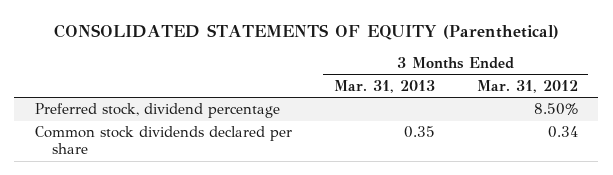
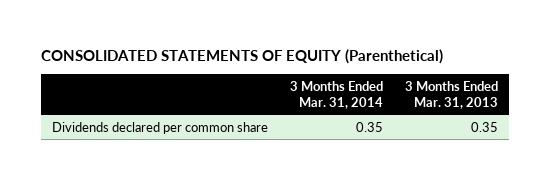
[476,79,578,93] Mar. 31, 2012 -> none
none -> [290,80,384,109] 3 Months Ended Mar. 31, 2014
[35,103,281,119] Preferred stock, dividend percentage -> none
[35,126,293,155] Common stock dividends declared per share -> [52,121,269,134] Dividends declared per common share

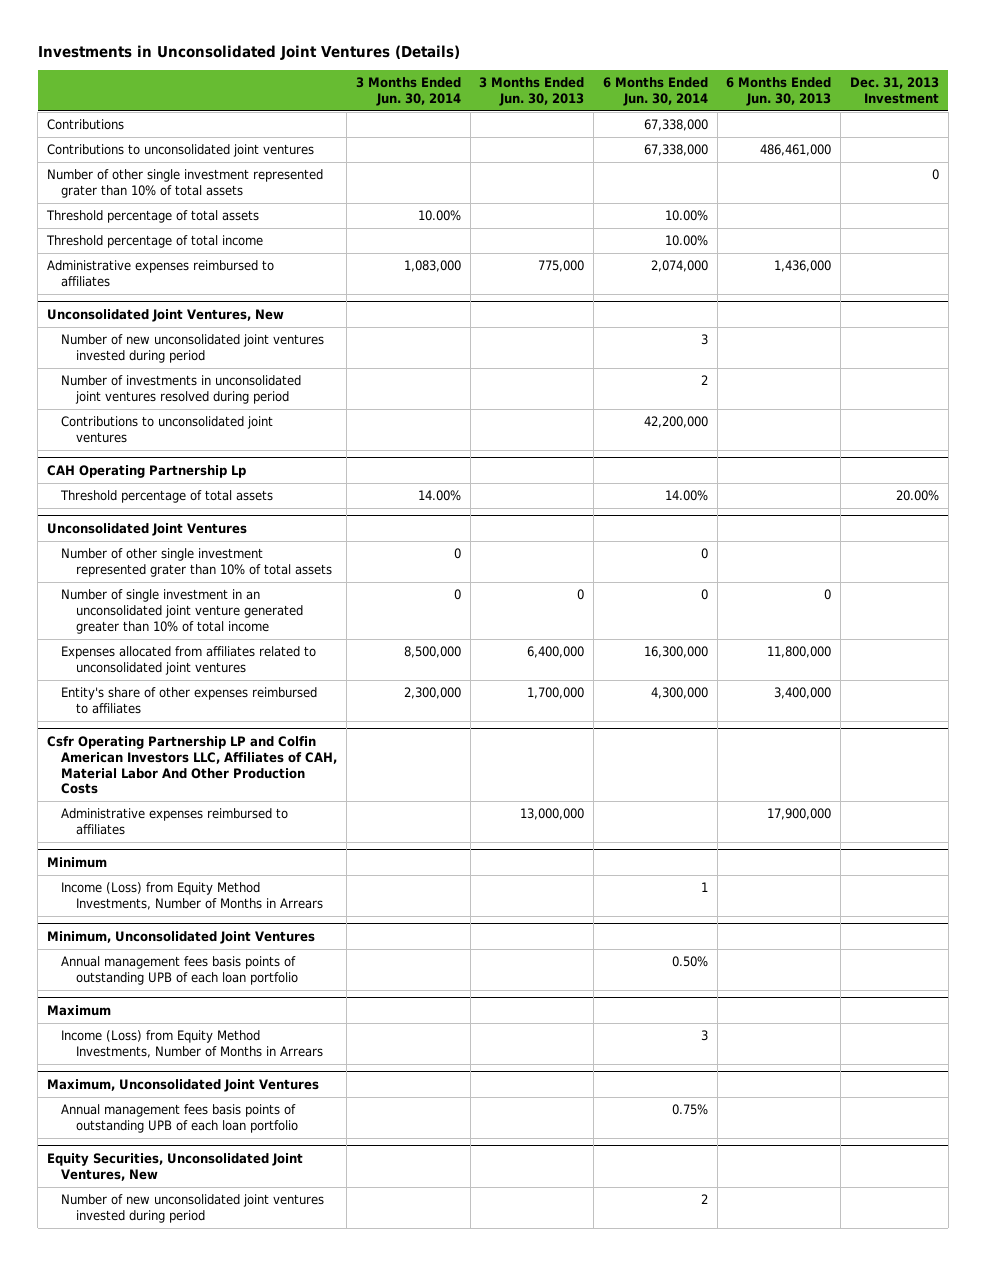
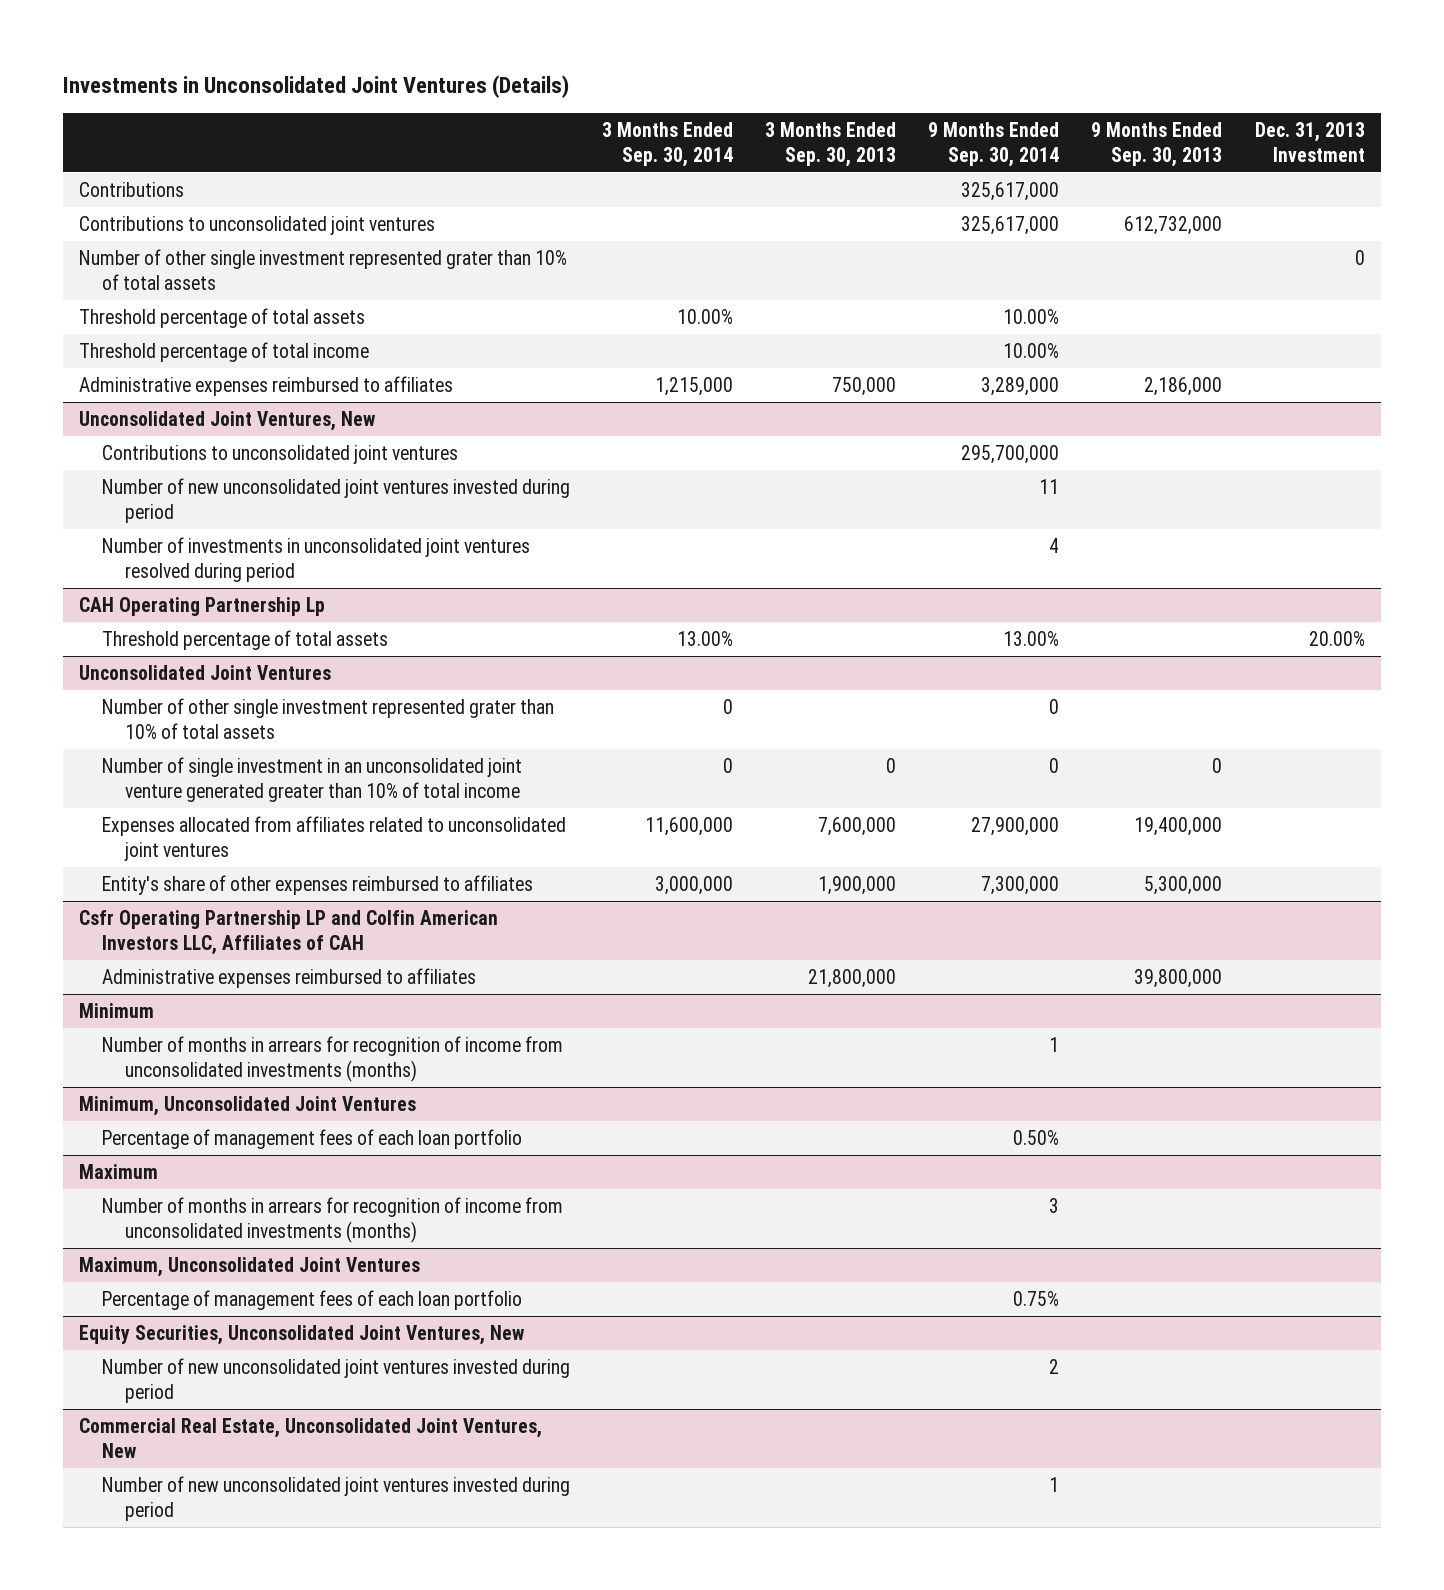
[355,77,461,106] 3 Months Ended Jun. 30, 2014 -> none
[479,77,585,106] 3 Months Ended Jun. 30, 2013 -> none
[602,77,708,106] 6 Months Ended Jun. 30, 2014 -> none
[726,77,832,106] 6 Months Ended Jun. 30, 2013 -> none
none -> [602,121,734,167] 3 Months Ended Sep. 30, 2014
none -> [765,121,897,167] 3 Months Ended Sep. 30, 2013
none -> [928,121,1060,167] 9 Months Ended Sep. 30, 2014
none -> [1091,121,1223,167] 9 Months Ended Sep. 30, 2013
[61,416,274,443] Contributions to unconsolidated joint ventures -> [101,444,458,464] Contributions to unconsolidated joint ventures
[46,736,338,795] Csfr Operating Partnership LP and Colfin American Investors LLC, Affiliates of CAH, Material Labor And Other Production Costs -> [79,909,499,955] Csfr Operating Partnership LP and Colfin American Investors LLC, Affiliates of CAH
[61,882,323,910] Income (Loss) from Equity Method Investments, Number of Months in Arrears -> [101,1035,563,1082] Number of months in arrears for recognition of income from unconsolidated investments (months)
[61,956,298,985] Annual management fees basis points of outstanding UPB of each loan portfolio -> [101,1128,522,1149] Percentage of management fees of each loan portfolio
[61,1030,323,1058] Income (Loss) from Equity Method Investments, Number of Months in Arrears -> [101,1196,563,1243] Number of months in arrears for recognition of income from unconsolidated investments (months)
[61,1104,298,1133] Annual management fees basis points of outstanding UPB of each loan portfolio -> [101,1289,522,1310] Percentage of management fees of each loan portfolio
none -> [79,1417,543,1458] Commercial Real Estate, Unconsolidated Joint Ventures, New
none -> [101,1475,570,1521] Number of new unconsolidated joint ventures invested during period

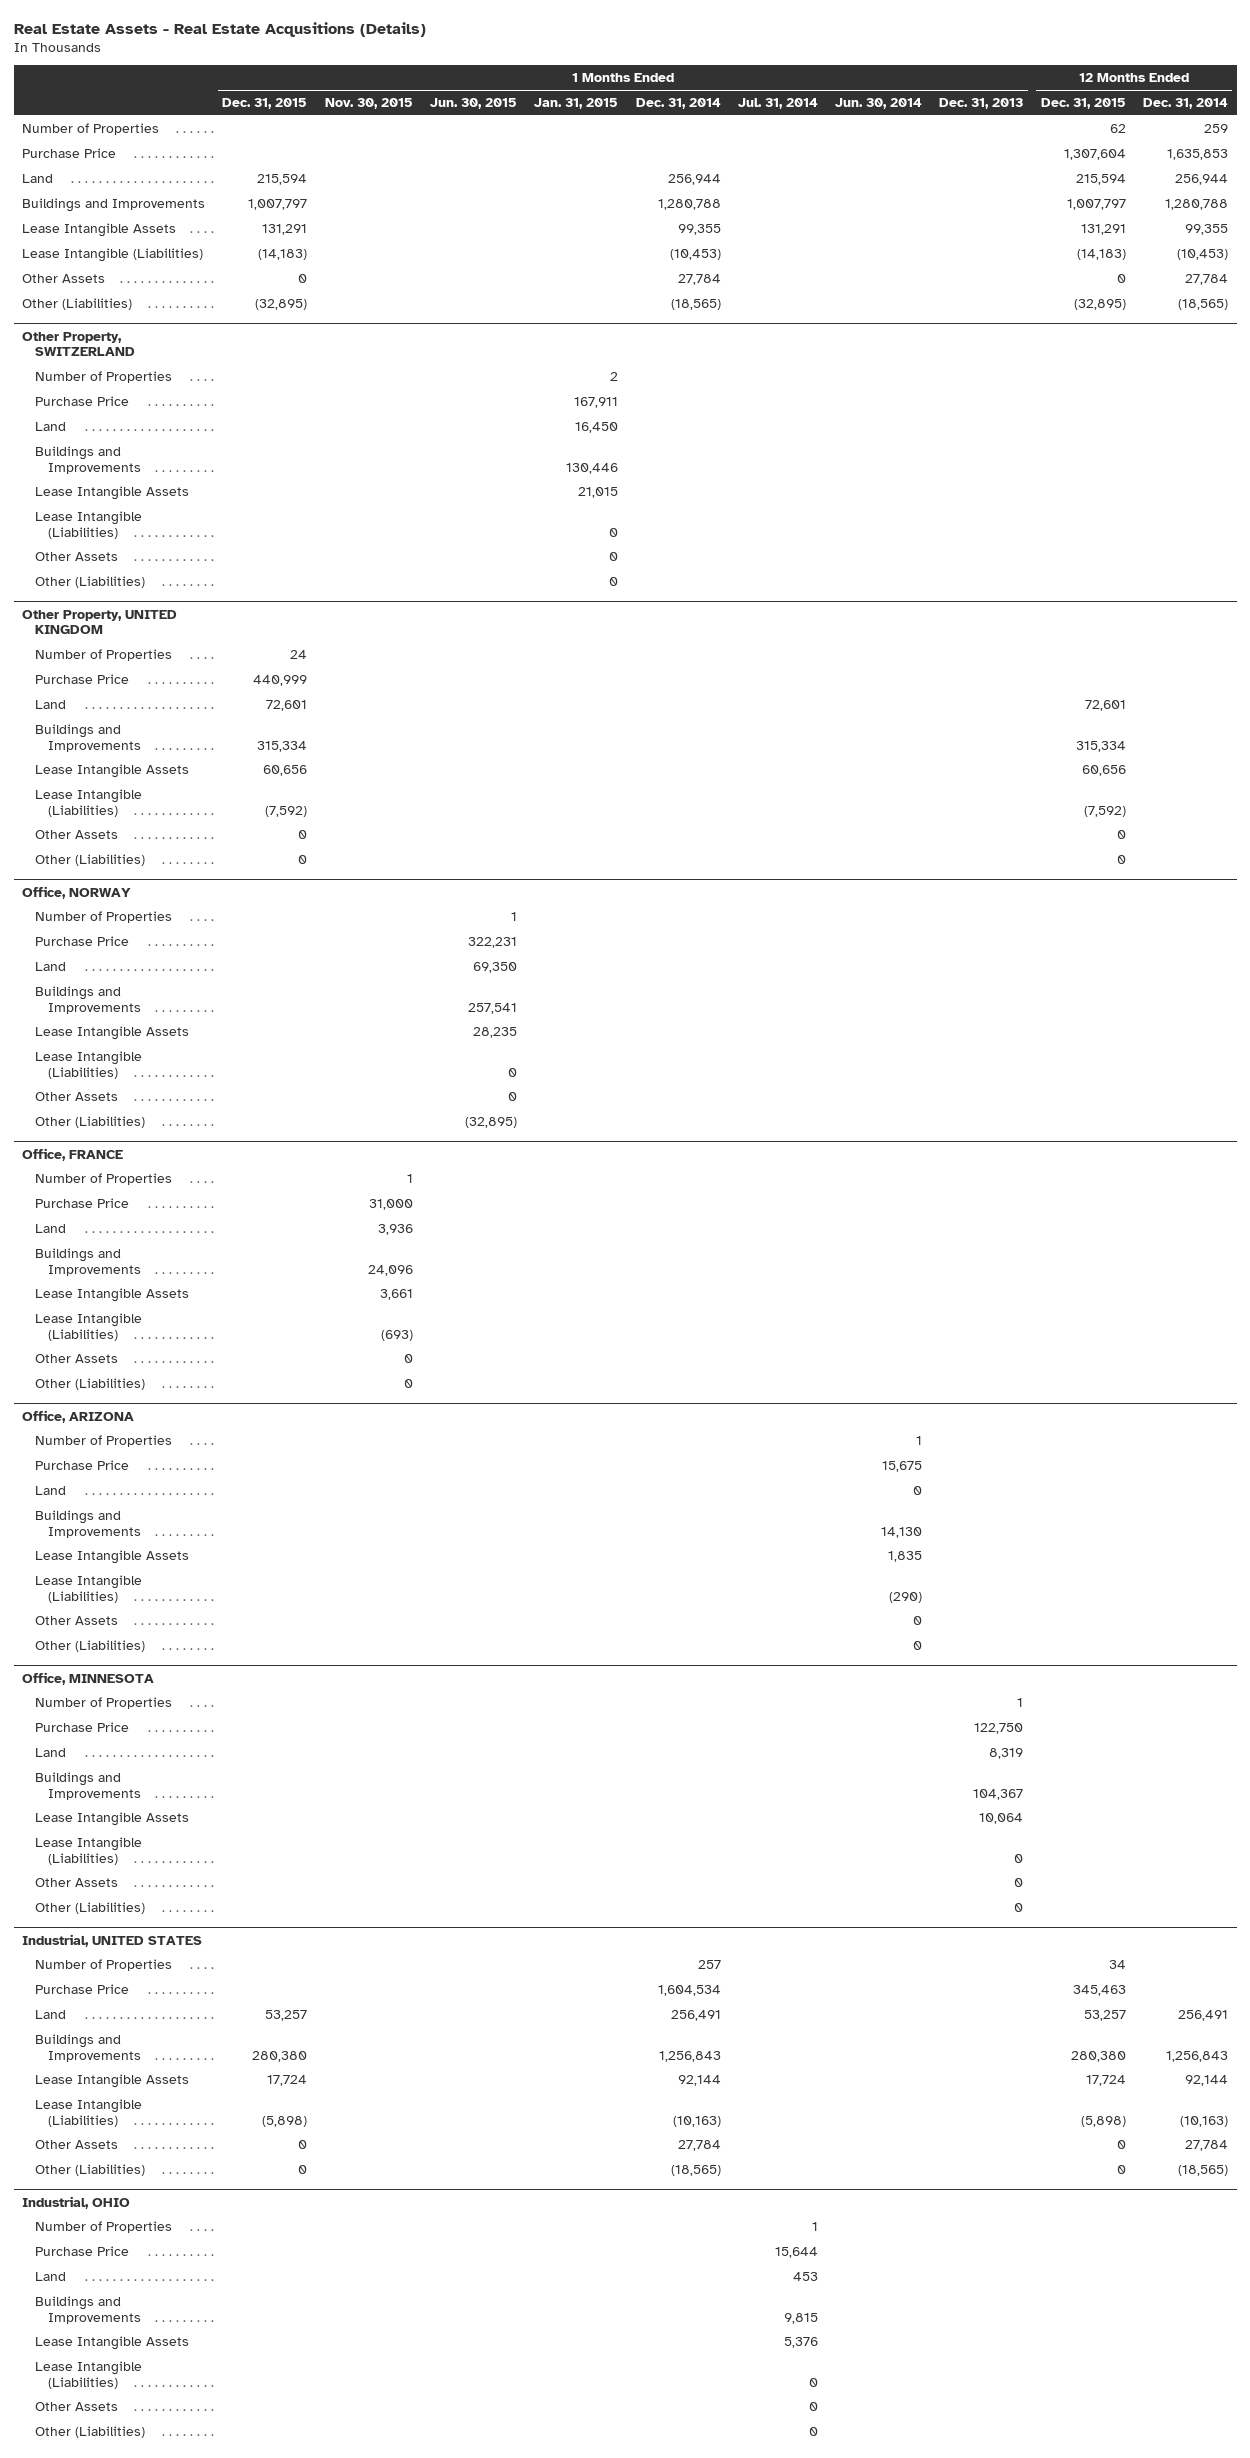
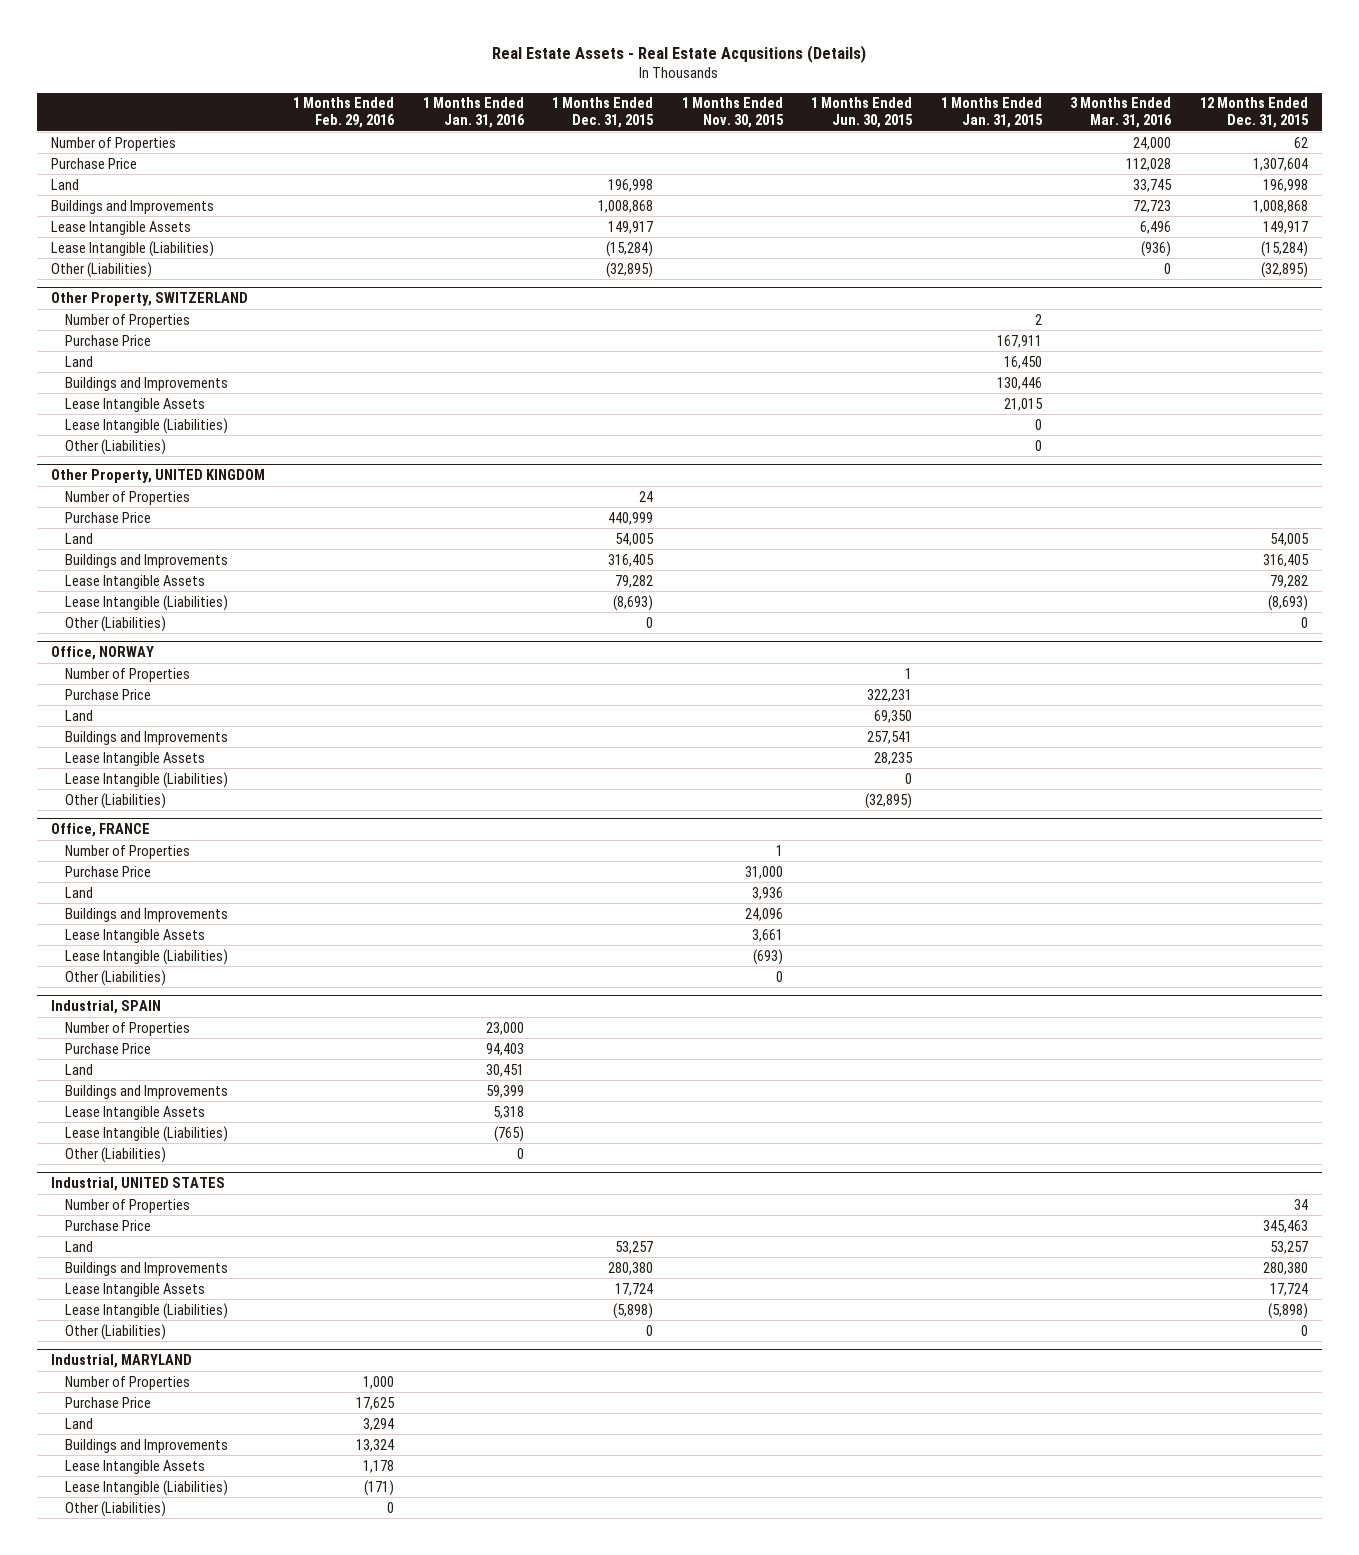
[635,97,721,109] Dec. 31, 2014 -> none
[737,97,818,109] Jul. 31, 2014 -> none
[835,97,923,109] Jun. 30, 2014 -> none
[939,97,1024,109] Dec. 31, 2013 -> none
[1142,97,1228,109] Dec. 31, 2014 -> none
none -> [293,97,396,129] 1 Months Ended Feb. 29, 2016
none -> [422,97,525,129] 1 Months Ended Jan. 31, 2016
none -> [1070,97,1173,129] 3 Months Ended Mar. 31, 2016
[22,273,106,283] Other Assets -> none
[257,173,308,185] 215,594 -> [608,178,654,192] 196,998
[1075,173,1126,185] 215,594 -> [1262,178,1308,192] 196,998
[248,198,308,210] 1,007,797 -> [598,199,654,213] 1,008,868
[1066,198,1126,210] 1,007,797 -> [1252,199,1308,213] 1,008,868
[262,223,308,235] 131,291 -> [608,220,654,234] 149,917
[1080,223,1126,235] 131,291 -> [1262,220,1308,234] 149,917
[258,248,308,260] (14,183) -> [606,240,654,257] (15,284)
[1076,248,1126,260] (14,183) -> [1260,240,1308,257] (15,284)
[34,551,118,561] Other Assets -> none
[34,829,118,839] Other Assets -> none
[266,699,308,711] 72,601 -> [615,532,655,546] 54,005
[1084,699,1126,711] 72,601 -> [1269,532,1309,546] 54,005
[257,740,308,752] 315,334 -> [608,553,655,567] 316,405
[1075,740,1126,752] 315,334 -> [1262,553,1309,567] 316,405
[263,764,308,776] 60,656 -> [615,574,654,588] 79,282
[1081,764,1126,776] 60,656 -> [1269,574,1308,588] 79,282
[265,805,308,817] (7,592) -> [613,594,654,611] (8,693)
[1083,805,1126,817] (7,592) -> [1267,594,1308,611] (8,693)
[34,1091,118,1101] Other Assets -> none
[34,1353,118,1363] Other Assets -> none
[22,1409,135,1423] Office, ARIZONA -> none
[34,1434,172,1447] Number of Properties -> none
[34,1459,129,1470] Purchase Price -> none
[34,1485,66,1495] Land -> none
[34,1509,141,1538] Buildings and Improvements -> none
[34,1549,189,1564] Lease Intangible Assets -> none
[34,1574,142,1603] Lease Intangible (Liabilities) -> none
[34,1615,118,1625] Other Assets -> none
[34,1639,145,1652] Other (Liabilities) -> none
[22,1671,155,1685] Office, MINNESOTA -> none
[34,1696,172,1709] Number of Properties -> none
[34,1721,129,1732] Purchase Price -> none
[34,1747,66,1757] Land -> none
[34,1771,141,1800] Buildings and Improvements -> none
[34,1811,189,1826] Lease Intangible Assets -> none
[34,1836,142,1865] Lease Intangible (Liabilities) -> none
[34,1877,118,1887] Other Assets -> none
[34,1901,145,1914] Other (Liabilities) -> none
none -> [50,1000,161,1015] Industrial, SPAIN
none -> [65,1021,191,1036] Number of Properties
none -> [65,1042,152,1054] Purchase Price
none -> [65,1063,94,1075] Land
none -> [65,1084,229,1099] Buildings and Improvements
none -> [65,1105,206,1120] Lease Intangible Assets
none -> [65,1125,229,1142] Lease Intangible (Liabilities)
none -> [65,1146,167,1163] Other (Liabilities)
[34,2139,118,2149] Other Assets -> none
[22,2195,131,2209] Industrial, OHIO -> none
[34,2220,172,2233] Number of Properties -> none
[34,2245,129,2256] Purchase Price -> none
[34,2271,66,2281] Land -> none
[34,2295,141,2324] Buildings and Improvements -> none
[34,2335,189,2350] Lease Intangible Assets -> none
[34,2360,142,2389] Lease Intangible (Liabilities) -> none
[34,2401,118,2411] Other Assets -> none
[34,2425,145,2438] Other (Liabilities) -> none
none -> [50,1354,192,1369] Industrial, MARYLAND
none -> [65,1375,191,1390] Number of Properties
none -> [65,1396,152,1408] Purchase Price
none -> [65,1417,94,1429] Land
none -> [65,1438,229,1453] Buildings and Improvements
none -> [65,1459,206,1474] Lease Intangible Assets
none -> [65,1479,229,1496] Lease Intangible (Liabilities)
none -> [65,1500,167,1517] Other (Liabilities)

